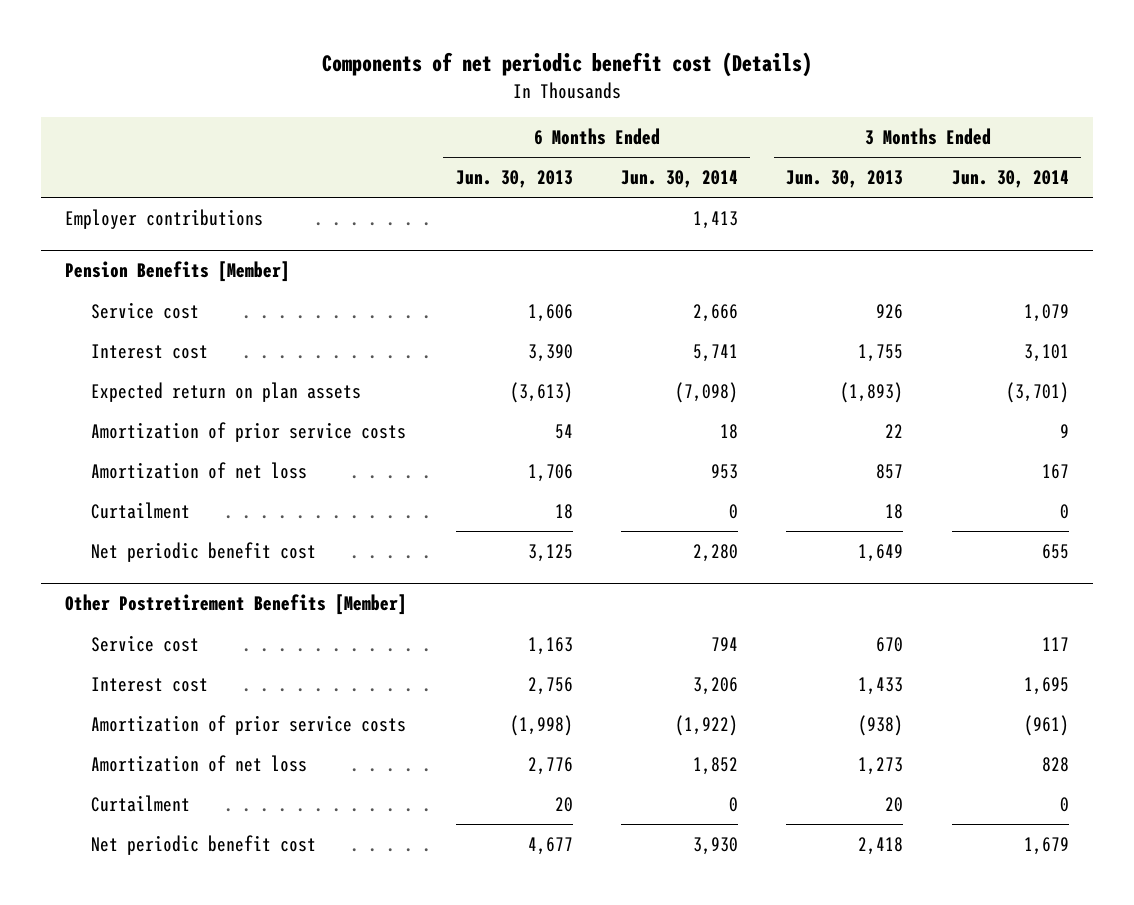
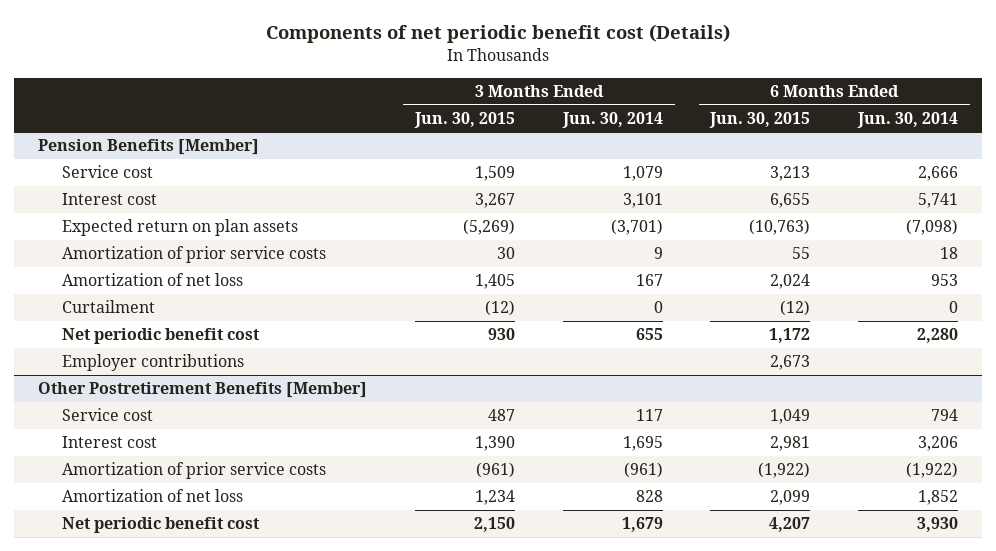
[455,170,573,189] Jun. 30, 2013 -> none
[786,170,904,189] Jun. 30, 2013 -> none
none -> [413,111,515,128] Jun. 30, 2015
none -> [709,111,811,128] Jun. 30, 2015
[65,208,264,229] Employer contributions -> none
none -> [61,354,244,372] Employer contributions
[91,794,191,812] Curtailment -> none

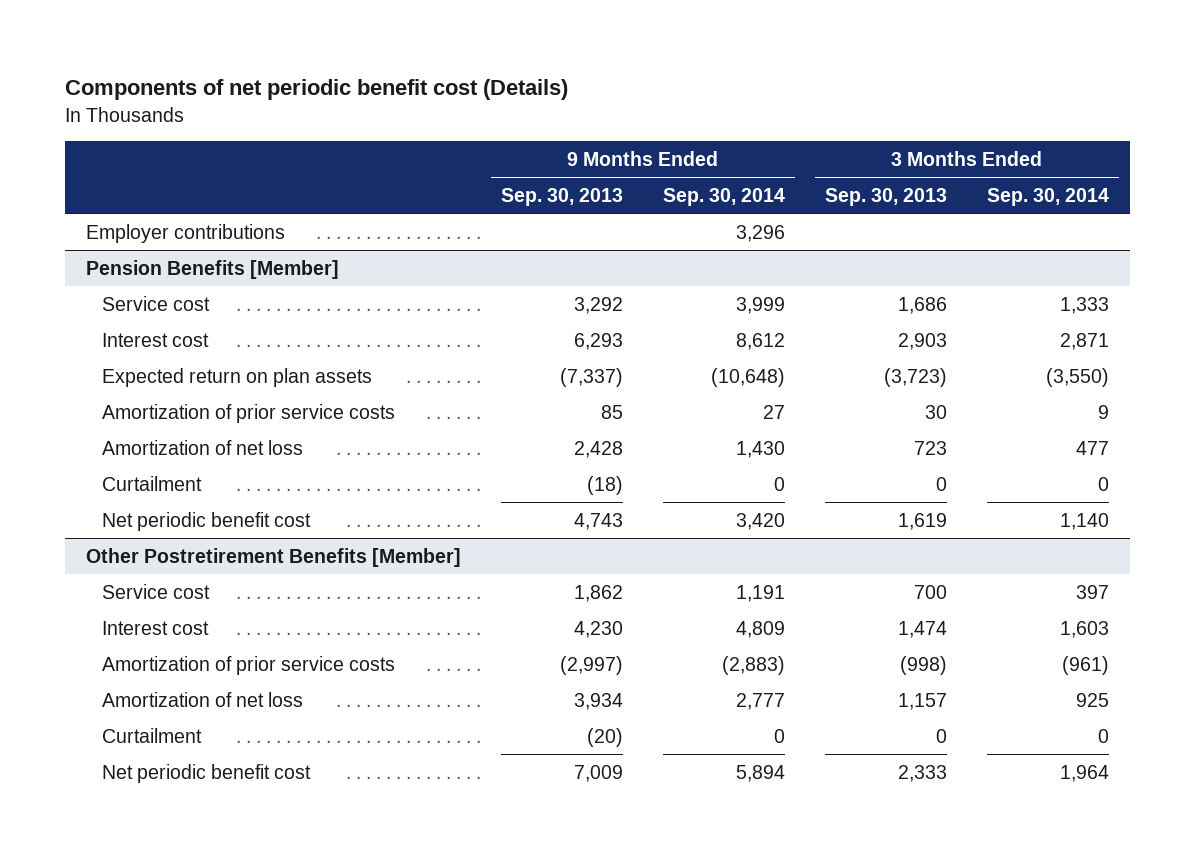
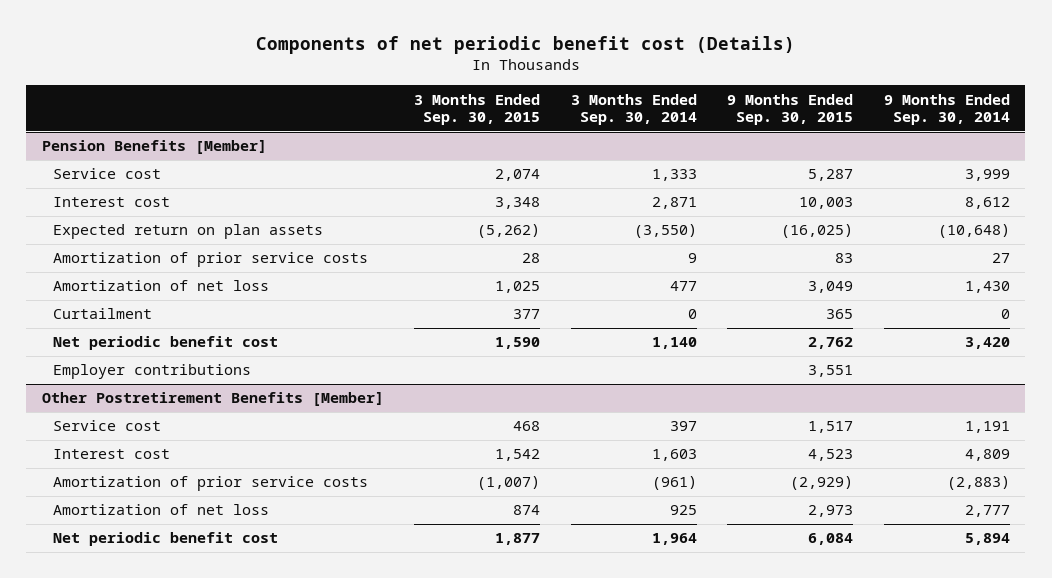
[500,188,623,207] Sep. 30, 2013 -> none
[825,188,948,207] Sep. 30, 2013 -> none
none -> [414,93,541,126] 3 Months Ended Sep. 30, 2015
none -> [727,93,854,126] 9 Months Ended Sep. 30, 2015
[85,223,285,243] Employer contributions -> none
none -> [52,364,251,380] Employer contributions
[102,727,203,743] Curtailment -> none

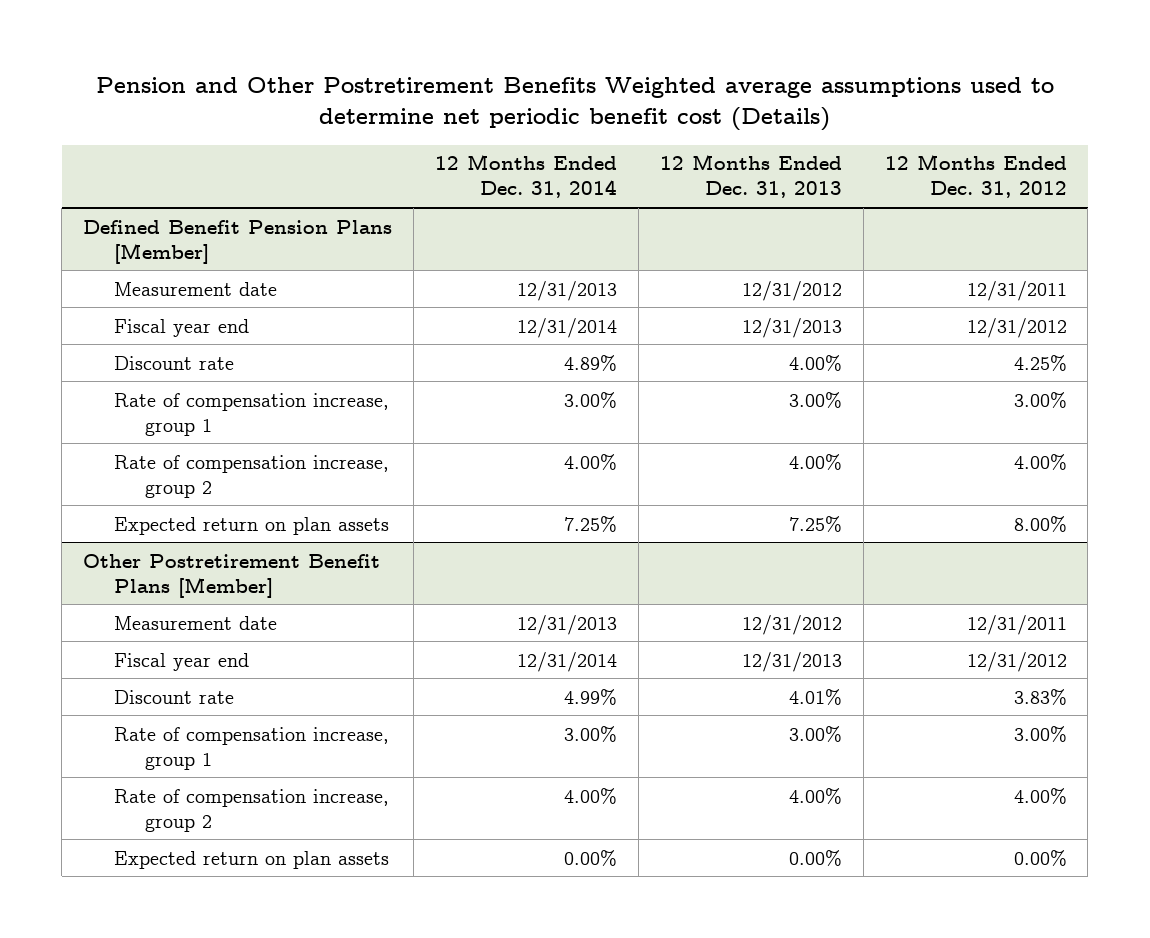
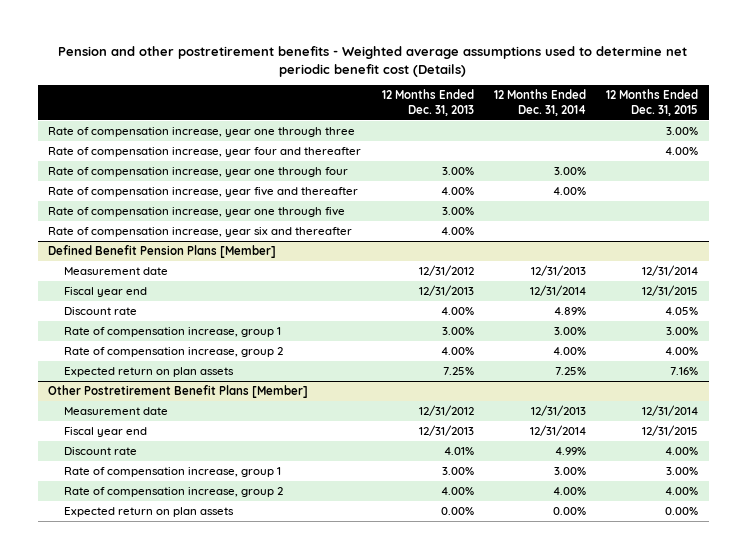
[95,77,1054,132] Pension and Other Postretirement Benefits Weighted average assumptions used to determine net periodic benefit cost (Details) -> [58,46,688,77] Pension and other postretirement benefits - Weighted average assumptions used to determine net periodic benefit cost (Details)
[884,154,1067,199] 12 Months Ended Dec. 31, 2012 -> none
none -> [606,89,699,116] 12 Months Ended Dec. 31, 2015
none -> [48,126,356,137] Rate of compensation increase, year one through three
none -> [48,146,362,157] Rate of compensation increase, year four and thereafter
none -> [48,166,349,177] Rate of compensation increase, year one through four
none -> [48,186,359,197] Rate of compensation increase, year five and thereafter
none -> [48,206,346,217] Rate of compensation increase, year one through five
none -> [48,226,353,237] Rate of compensation increase, year six and thereafter

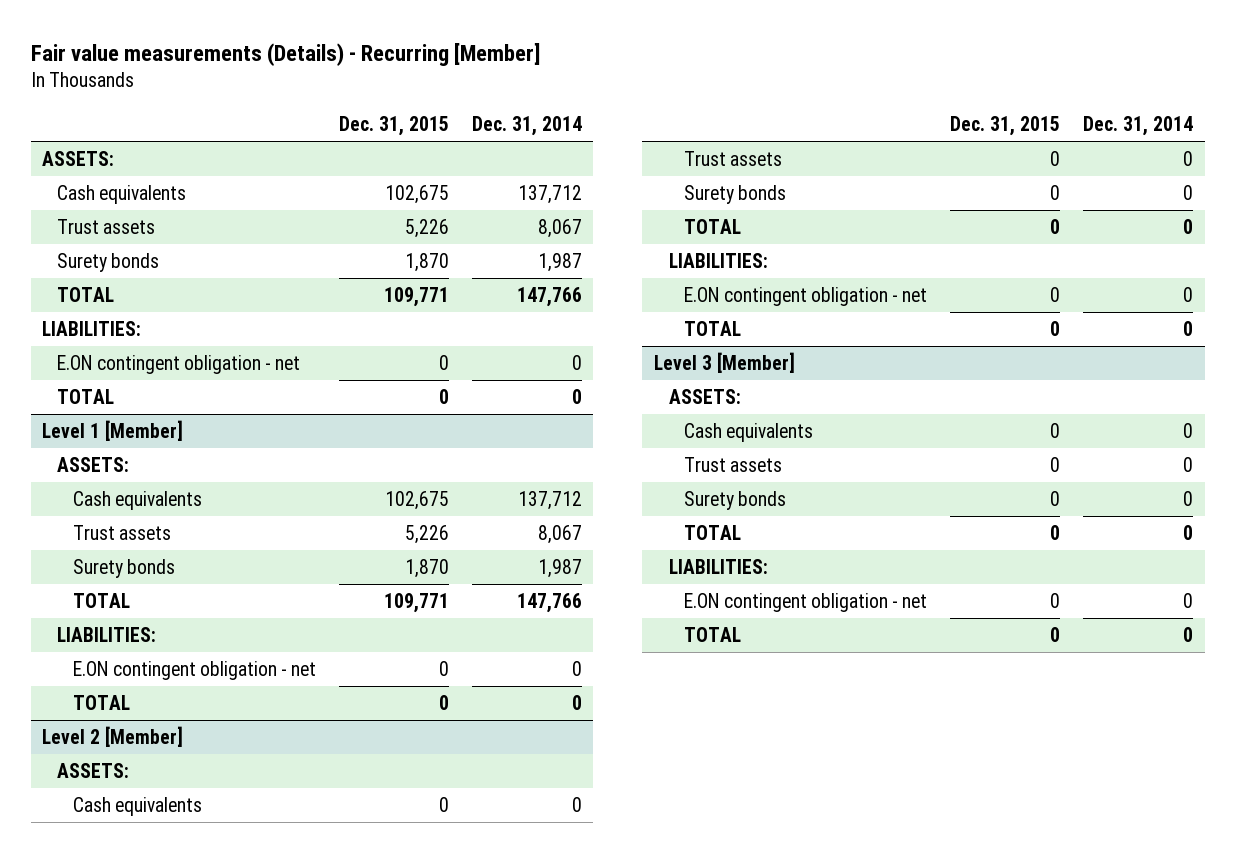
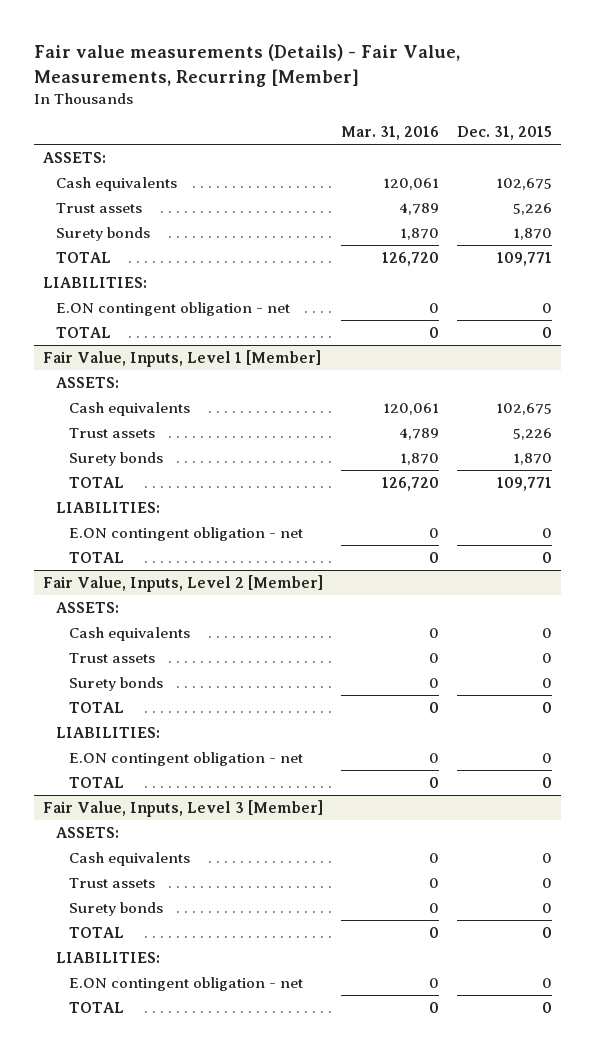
[30,42,540,66] Fair value measurements (Details) - Recurring [Member] -> [33,44,460,87] Fair value measurements (Details) - Fair Value, Measurements, Recurring [Member]
[471,115,582,136] Dec. 31, 2014 -> none
none -> [341,126,440,141] Mar. 31, 2016
[42,420,184,442] Level 1 [Member] -> [42,349,321,367] Fair Value, Inputs, Level 1 [Member]
[42,726,184,748] Level 2 [Member] -> [42,574,323,592] Fair Value, Inputs, Level 2 [Member]
[653,352,795,374] Level 3 [Member] -> [42,799,323,817] Fair Value, Inputs, Level 3 [Member]

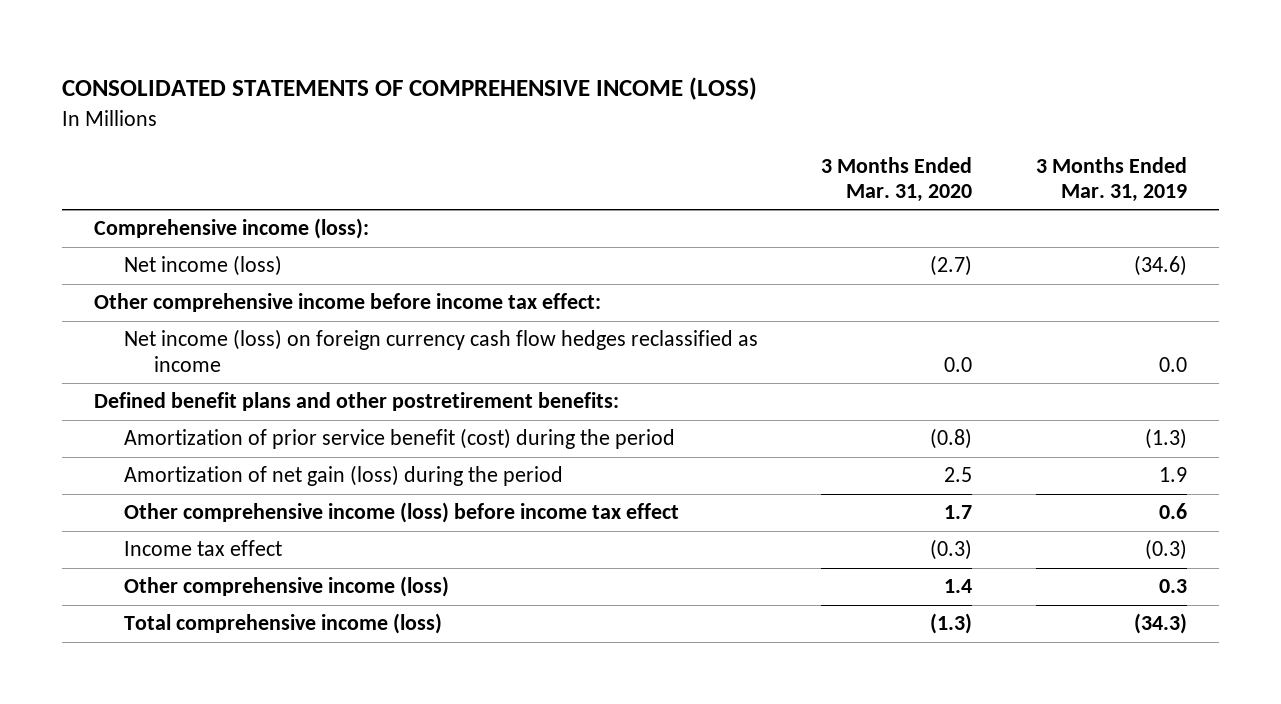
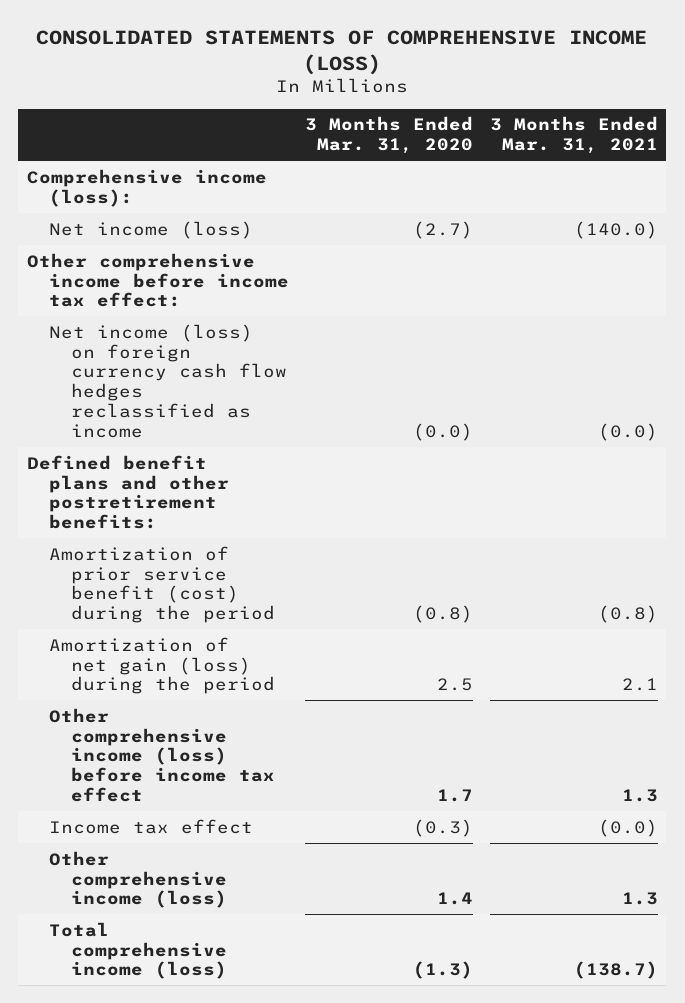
[1036,156,1188,203] 3 Months Ended Mar. 31, 2019 -> none
none -> [490,116,659,155] 3 Months Ended Mar. 31, 2021
[944,356,973,372] 0.0 -> [413,422,474,441] (0.0)

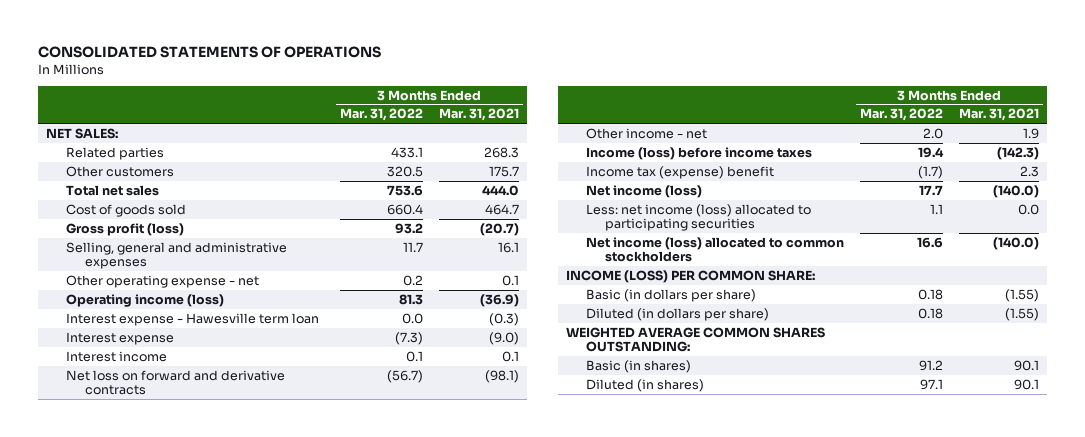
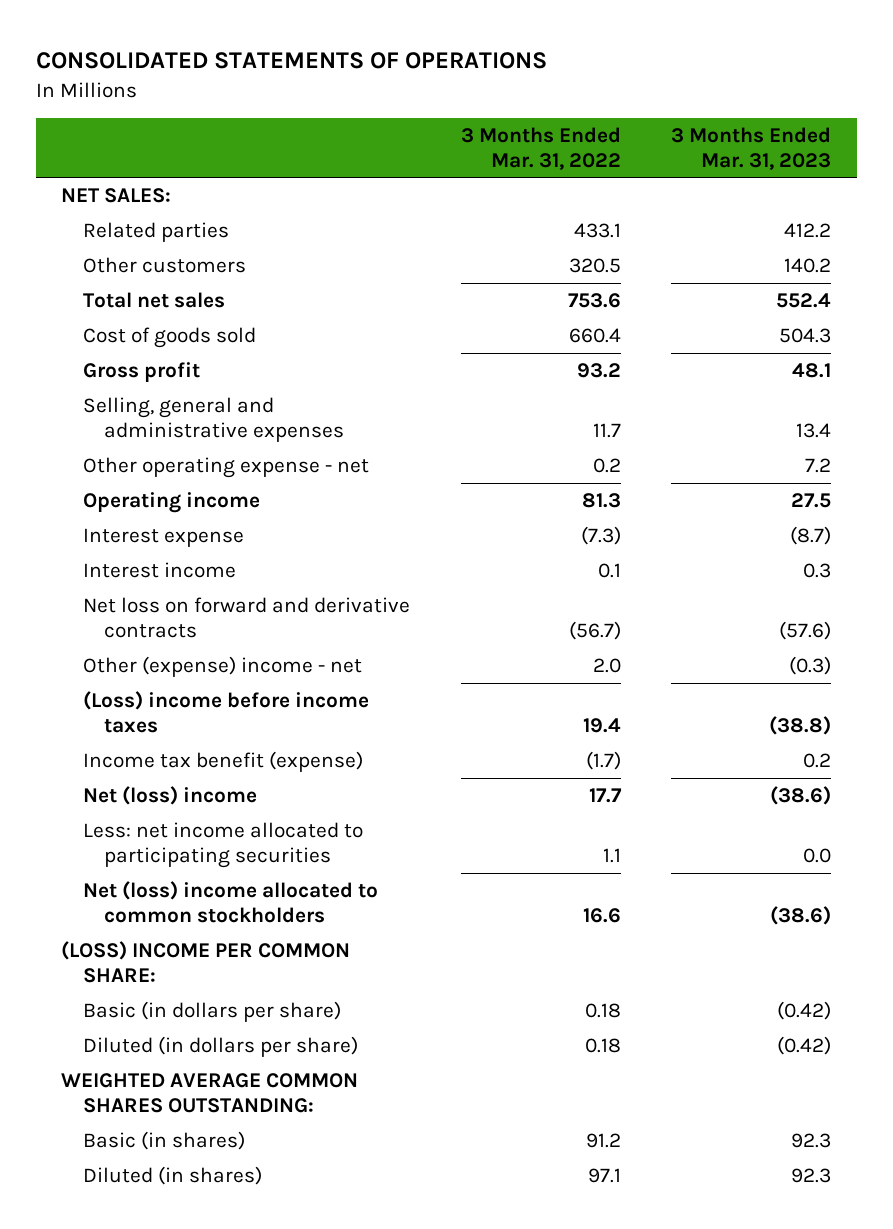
[439,108,520,122] Mar. 31, 2021 -> none
none -> [671,126,832,170] 3 Months Ended Mar. 31, 2023
[65,222,184,236] Gross profit (loss) -> [82,362,200,383] Gross profit
[65,312,319,326] Interest expense - Hawesville term loan -> none
[65,293,224,307] Operating income (loss) -> [82,492,260,514] Operating income
[585,127,707,139] Other income - net -> [82,656,362,678] Other (expense) income - net
[585,146,812,160] Income (loss) before income taxes -> [82,691,369,733] (Loss) income before income taxes
[585,165,774,179] Income tax (expense) benefit -> [82,751,363,773] Income tax benefit (expense)
[585,184,702,198] Net income (loss) -> [82,786,257,806] Net (loss) income
[585,203,811,232] Less: net income (loss) allocated to participating securities -> [82,822,363,868] Less: net income allocated to participating securities
[585,236,844,263] Net income (loss) allocated to common stockholders -> [82,881,378,923] Net (loss) income allocated to common stockholders
[566,269,816,283] INCOME (LOSS) PER COMMON SHARE: -> [61,941,351,983] (LOSS) INCOME PER COMMON SHARE:

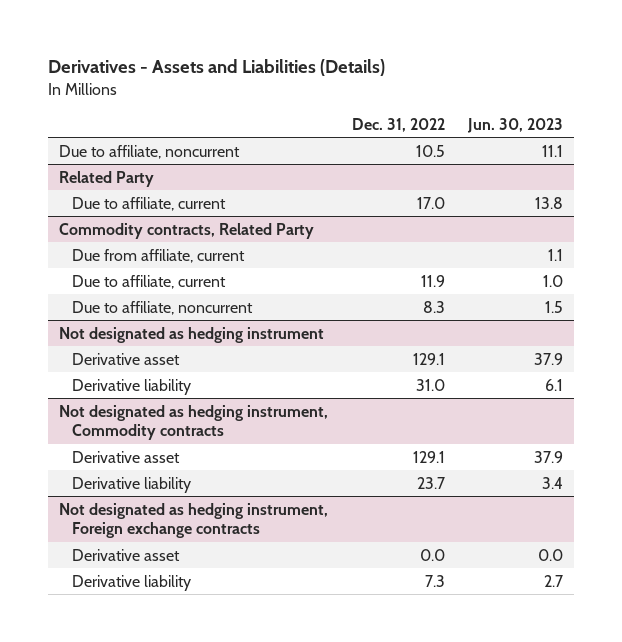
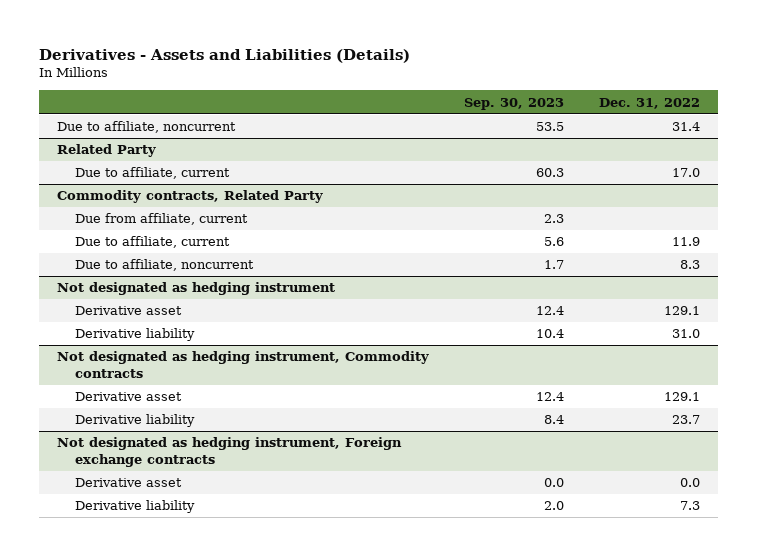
[466,117,563,133] Jun. 30, 2023 -> none
none -> [464,97,565,110] Sep. 30, 2023
[415,144,445,157] 10.5 -> [672,122,701,132] 31.4

